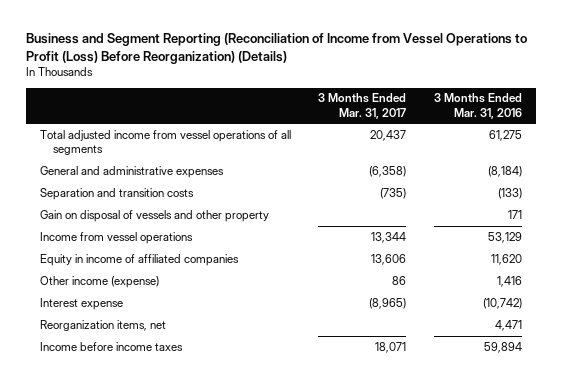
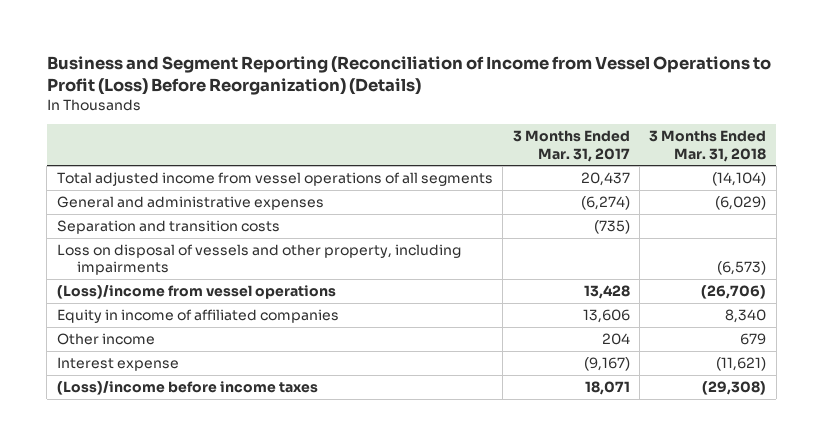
[434,93,523,119] 3 Months Ended Mar. 31, 2016 -> none
none -> [649,130,767,162] 3 Months Ended Mar. 31, 2018
[369,165,407,177] (6,358) -> [580,195,630,210] (6,274)
[39,209,269,222] Gain on disposal of vessels and other property -> [56,243,461,276] Loss on disposal of vessels and other property, including impairments
[39,231,193,244] Income from vessel operations -> [56,284,336,299] (Loss)/income from vessel operations
[371,231,407,243] 13,344 -> [583,284,630,299] 13,428
[39,319,166,331] Reorganization items, net -> none
[39,275,159,288] Other income (expense) -> [56,332,155,345] Other income
[392,275,407,285] 86 -> [601,332,630,345] 204
[369,297,407,309] (8,965) -> [583,356,630,371] (9,167)
[39,341,183,351] Income before income taxes -> [56,380,318,395] (Loss)/income before income taxes

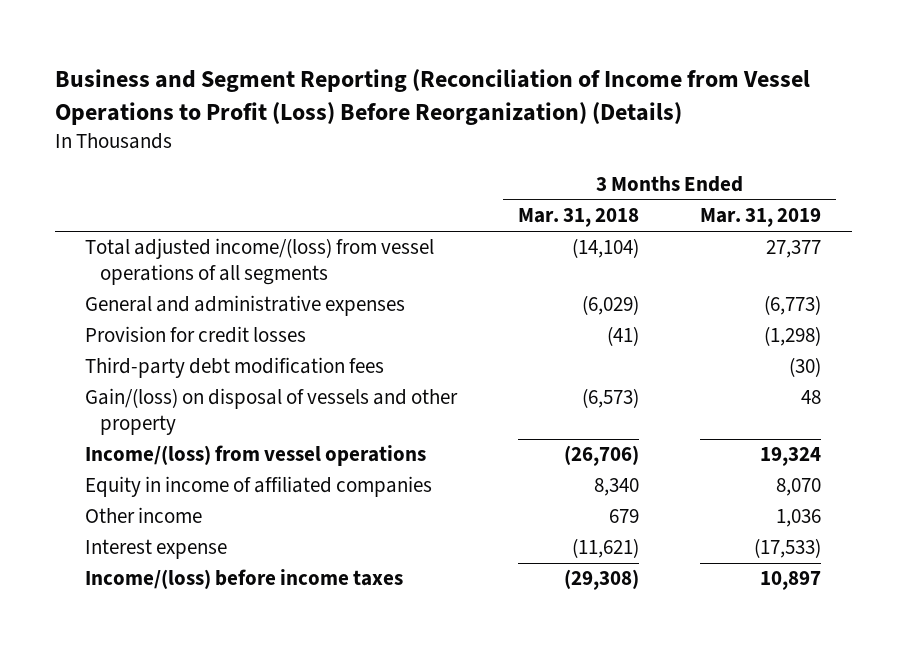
[512,130,630,162] 3 Months Ended Mar. 31, 2017 -> none
none -> [700,208,822,228] Mar. 31, 2019
[56,171,493,186] Total adjusted income from vessel operations of all segments -> [85,238,435,286] Total adjusted income/(loss) from vessel operations of all segments
[56,219,280,234] Separation and transition costs -> none
none -> [85,326,307,344] Provision for credit losses
none -> [85,357,385,379] Third-party debt modification fees
[56,243,461,276] Loss on disposal of vessels and other property, including impairments -> [85,388,459,436] Gain/(loss) on disposal of vessels and other property
[56,284,336,299] (Loss)/income from vessel operations -> [85,445,427,467] Income/(loss) from vessel operations
[56,380,318,395] (Loss)/income before income taxes -> [85,569,404,590] Income/(loss) before income taxes

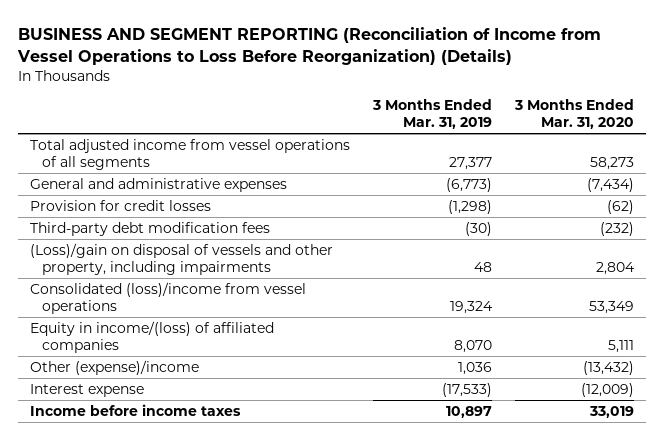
[54,69,810,125] Business and Segment Reporting (Reconciliation of Income from Vessel Operations to Profit (Loss) Before Reorganization) (Details) -> [17,26,602,65] BUSINESS AND SEGMENT REPORTING (Reconciliation of Income from Vessel Operations to Loss Before Reorganization) (Details)
[518,208,640,228] Mar. 31, 2018 -> none
none -> [514,99,635,130] 3 Months Ended Mar. 31, 2020
[85,238,435,286] Total adjusted income/(loss) from vessel operations of all segments -> [29,138,350,170] Total adjusted income from vessel operations of all segments
[85,388,459,436] Gain/(loss) on disposal of vessels and other property -> [29,242,333,275] (Loss)/gain on disposal of vessels and other property, including impairments
[85,445,427,467] Income/(loss) from vessel operations -> [29,281,306,314] Consolidated (loss)/income from vessel operations
[85,476,433,498] Equity in income of affiliated companies -> [29,320,274,353] Equity in income/(loss) of affiliated companies
[85,507,203,524] Other income -> [29,359,199,375] Other (expense)/income
[85,569,404,590] Income/(loss) before income taxes -> [29,403,241,416] Income before income taxes

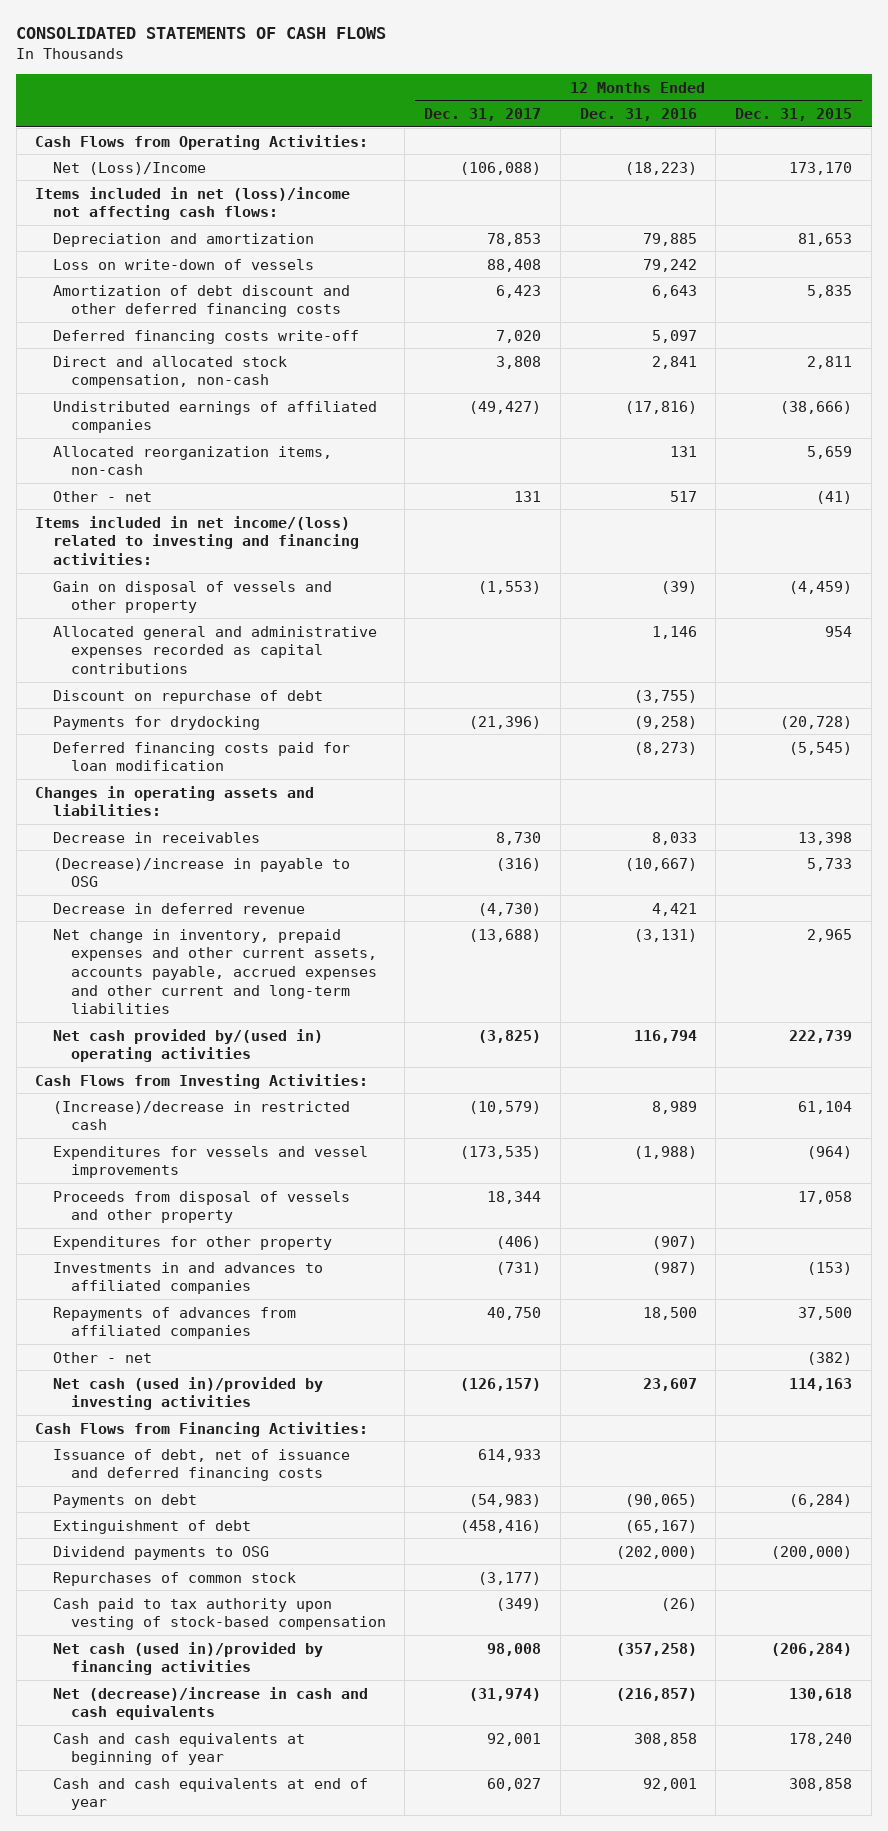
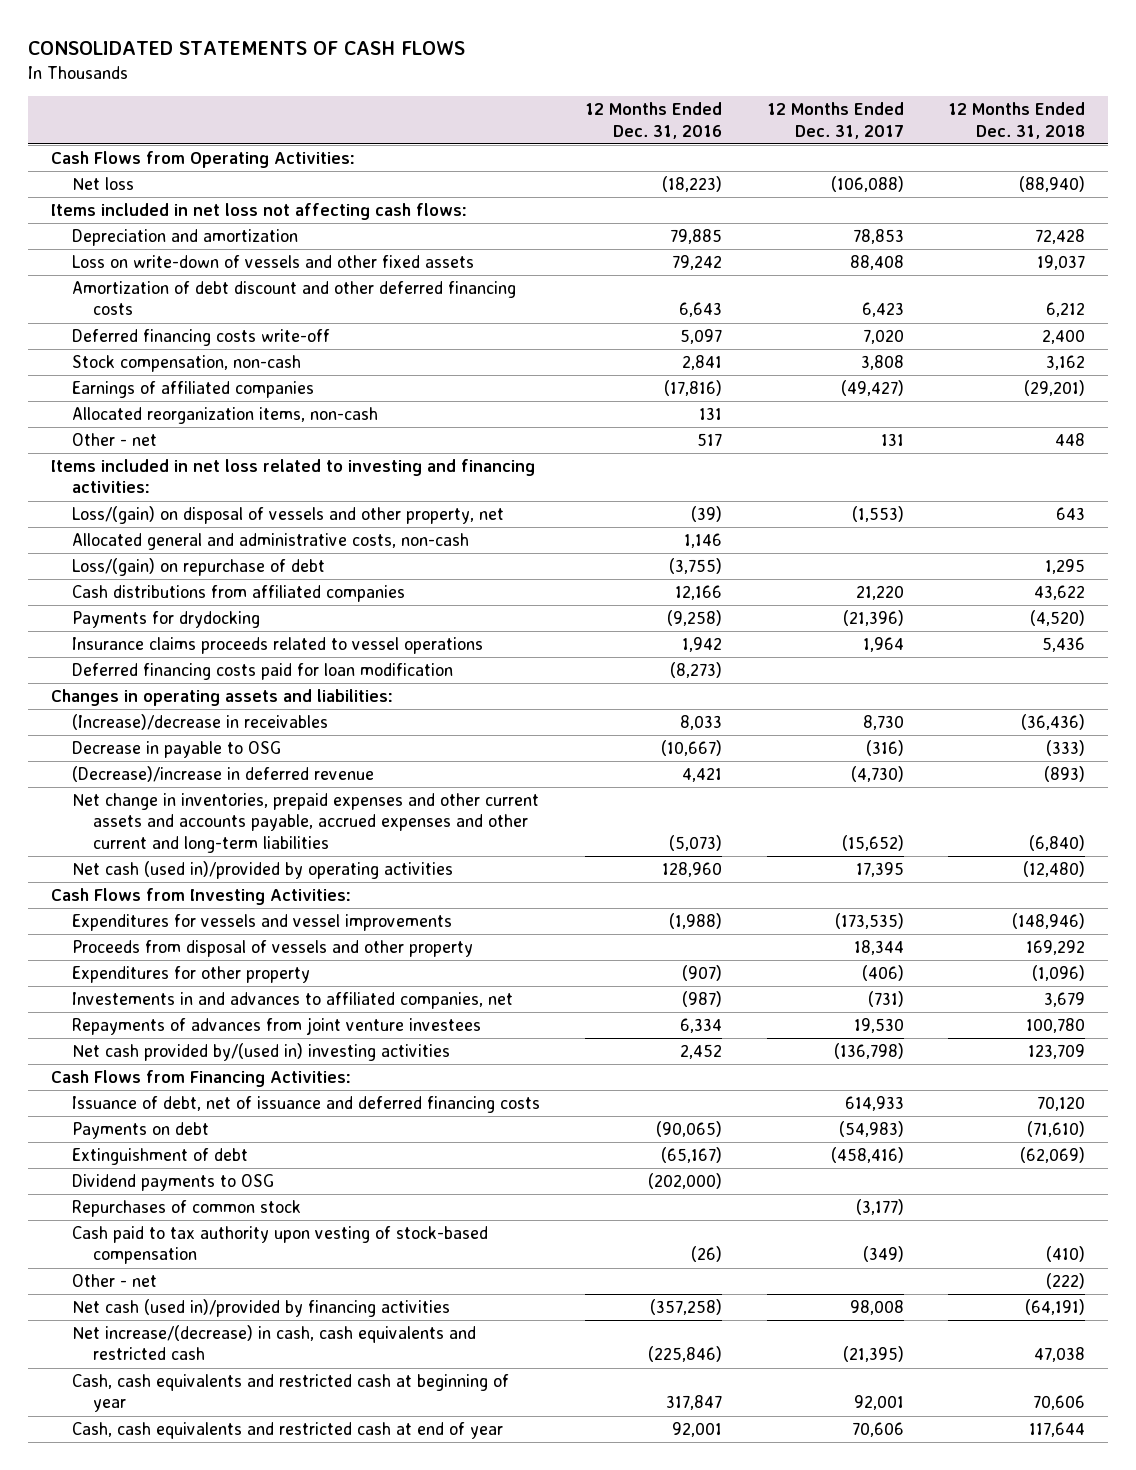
[735,108,853,122] Dec. 31, 2015 -> none
none -> [948,102,1086,139] 12 Months Ended Dec. 31, 2018
[52,161,206,175] Net (Loss)/Income -> [71,177,134,191] Net loss
[35,186,351,221] Items included in net (loss)/income not affecting cash flows: -> [50,203,467,221] Items included in net loss not affecting cash flows:
[52,258,314,270] Loss on write-down of vessels -> [71,255,474,269] Loss on write-down of vessels and other fixed assets
[52,355,287,389] Direct and allocated stock compensation, non-cash -> [71,355,301,373] Stock compensation, non-cash
[52,400,377,434] Undistributed earnings of affiliated companies -> [71,381,314,399] Earnings of affiliated companies
[35,515,359,565] Items included in net income/(loss) related to investing and financing activities: -> [50,459,535,494] Items included in net loss related to investing and financing activities:
[52,580,332,614] Gain on disposal of vessels and other property -> [71,506,504,525] Loss/(gain) on disposal of vessels and other property, net
[52,625,377,674] Allocated general and administrative expenses recorded as capital contributions -> [71,533,469,551] Allocated general and administrative costs, non-cash
[52,689,323,704] Discount on repurchase of debt -> [71,558,325,577] Loss/(gain) on repurchase of debt
none -> [71,585,405,603] Cash distributions from affiliated companies
none -> [71,637,483,655] Insurance claims proceeds related to vessel operations
[52,831,260,843] Decrease in receivables -> [71,714,328,731] (Increase)/decrease in receivables
[52,857,350,888] (Decrease)/increase in payable to OSG -> [71,741,281,759] Decrease in payable to OSG
[52,902,305,914] Decrease in deferred revenue -> [71,766,374,783] (Decrease)/increase in deferred revenue
[52,928,377,1015] Net change in inventory, prepaid expenses and other current assets, accounts payable, accrued expenses and other current and long-term liabilities -> [71,793,539,853] Net change in inventories, prepaid expenses and other current assets and accounts payable, accrued expenses and other current and long-term liabilities
[469,928,542,942] (13,688) -> [841,834,904,851] (15,652)
[633,928,697,942] (3,131) -> [668,834,722,851] (5,073)
[52,1028,323,1063] Net cash provided by/(used in) operating activities -> [71,861,453,880] Net cash (used in)/provided by operating activities
[478,1029,542,1043] (3,825) -> [855,862,904,878] 17,395
[633,1029,697,1043] 116,794 -> [661,862,722,878] 128,960
[52,1100,350,1131] (Increase)/decrease in restricted cash -> none
[52,1261,323,1295] Investments in and advances to affiliated companies -> [71,992,513,1010] Investements in and advances to affiliated companies, net
[52,1306,296,1340] Repayments of advances from affiliated companies -> [71,1017,481,1036] Repayments of advances from joint venture investees
[487,1306,542,1320] 40,750 -> [853,1018,904,1034] 19,530
[642,1306,697,1320] 18,500 -> [679,1018,722,1034] 6,334
[52,1376,323,1411] Net cash (used in)/provided by investing activities -> [71,1043,450,1062] Net cash provided by/(used in) investing activities
[460,1377,542,1391] (126,157) -> [833,1043,904,1060] (136,798)
[642,1377,697,1391] 23,607 -> [679,1044,722,1060] 2,452
[52,1351,152,1363] Other - net -> [71,1274,157,1288] Other - net
[52,1686,368,1721] Net (decrease)/increase in cash and cash equivalents -> [71,1325,476,1361] Net increase/(decrease) in cash, cash equivalents and restricted cash
[469,1687,542,1701] (31,974) -> [842,1346,904,1363] (21,395)
[615,1687,697,1701] (216,857) -> [647,1346,722,1363] (225,846)
[52,1732,305,1766] Cash and cash equivalents at beginning of year -> [71,1374,509,1413] Cash, cash equivalents and restricted cash at beginning of year
[633,1732,697,1746] 308,858 -> [665,1395,722,1411] 317,847
[52,1777,368,1811] Cash and cash equivalents at end of year -> [71,1422,503,1440] Cash, cash equivalents and restricted cash at end of year
[487,1777,542,1791] 60,027 -> [851,1422,904,1438] 70,606

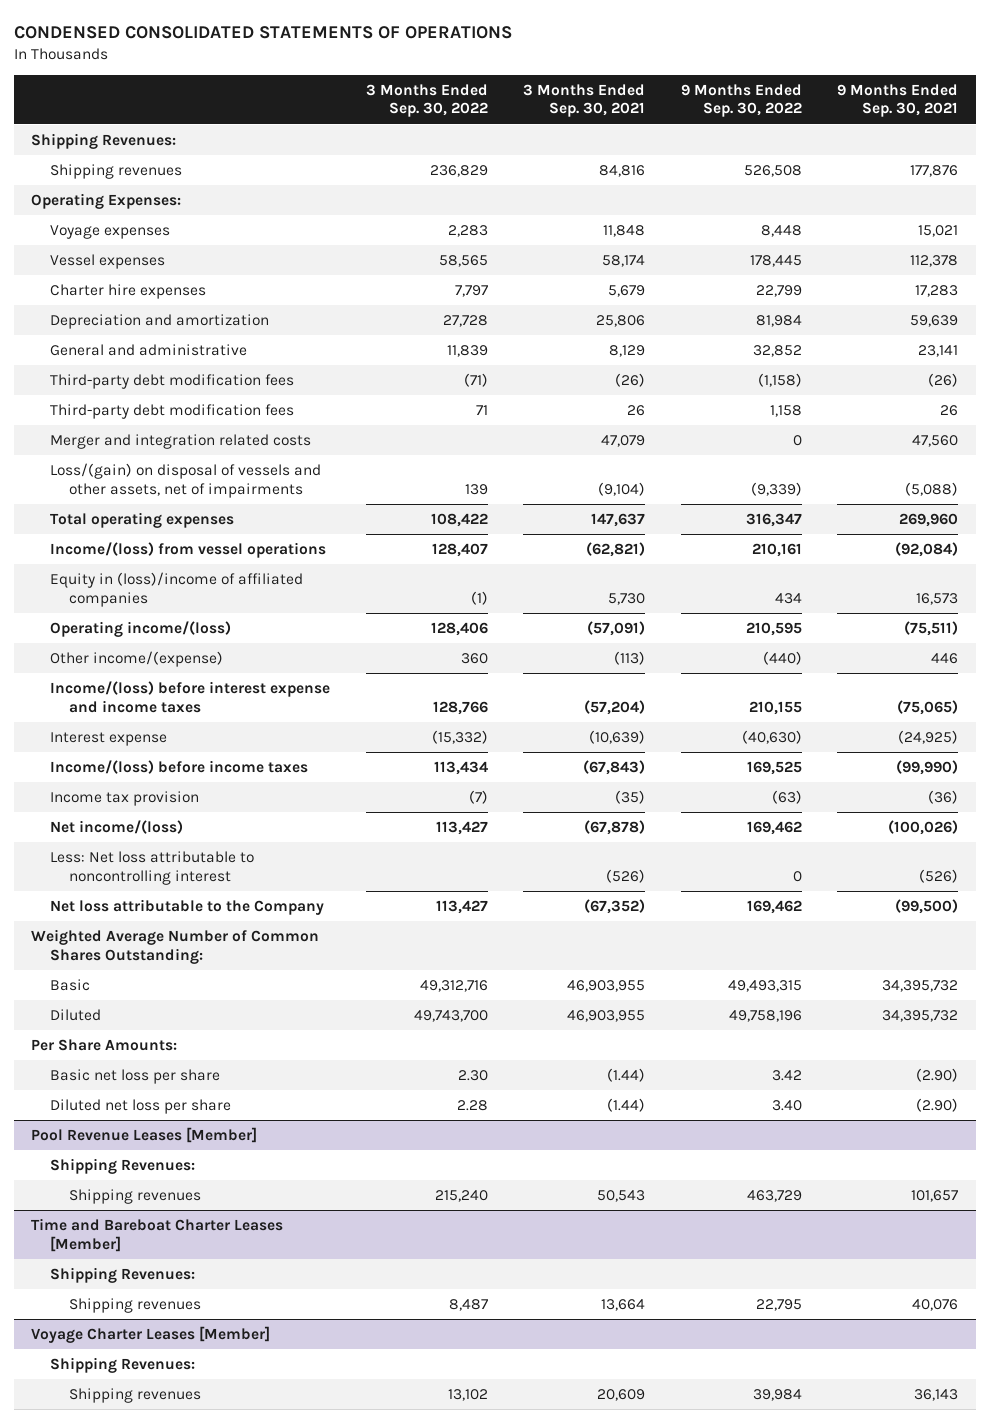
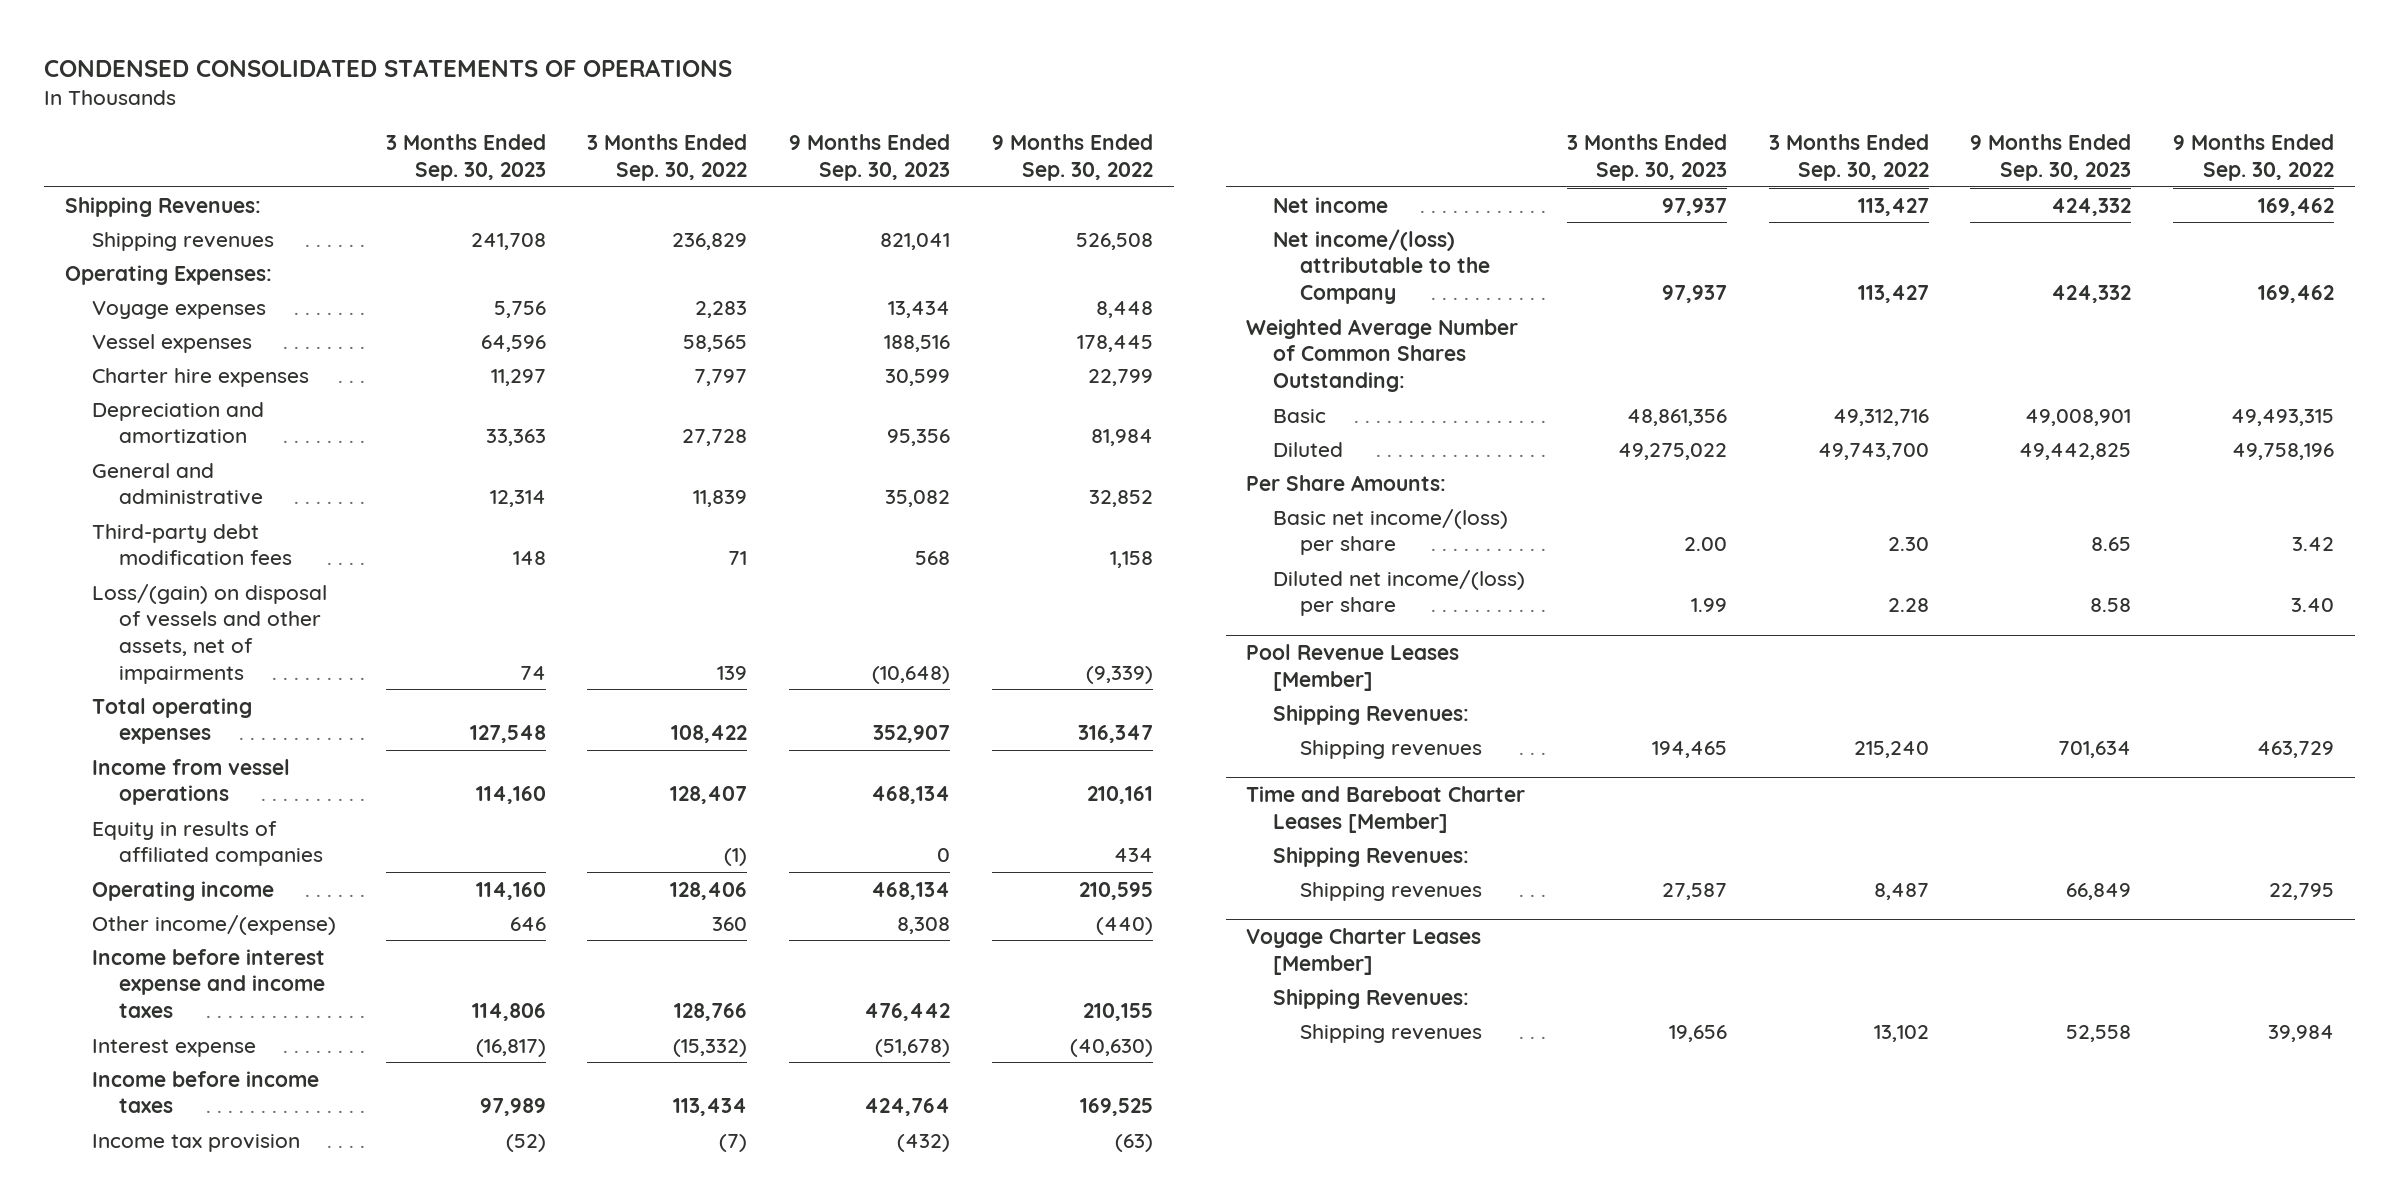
[523,83,646,118] 3 Months Ended Sep. 30, 2021 -> none
[837,83,959,118] 9 Months Ended Sep. 30, 2021 -> none
none -> [385,134,546,182] 3 Months Ended Sep. 30, 2023
none -> [789,134,951,182] 9 Months Ended Sep. 30, 2023
[50,374,295,390] Third-party debt modification fees -> none
[50,434,312,450] Merger and integration related costs -> none
[50,542,327,559] Income/(loss) from vessel operations -> [92,758,291,806] Income from vessel operations
[50,572,304,607] Equity in (loss)/income of affiliated companies -> [92,820,324,867] Equity in results of affiliated companies
[50,621,232,638] Operating income/(loss) -> [92,880,275,901] Operating income
[50,681,331,713] Income/(loss) before interest expense and income taxes -> [92,948,326,1018] Income before interest expense and income taxes
[50,760,309,775] Income/(loss) before income taxes -> [92,1070,320,1114] Income before income taxes
[50,851,255,885] Less: Net loss attributable to noncontrolling interest -> none
[50,820,184,835] Net income/(loss) -> [1273,196,1389,213] Net income
[50,899,325,916] Net loss attributable to the Company -> [1273,228,1491,304] Net income/(loss) attributable to the Company
[50,1069,221,1085] Basic net loss per share -> [1273,508,1509,556] Basic net income/(loss) per share
[50,1099,232,1115] Diluted net loss per share -> [1273,569,1526,617] Diluted net income/(loss) per share

